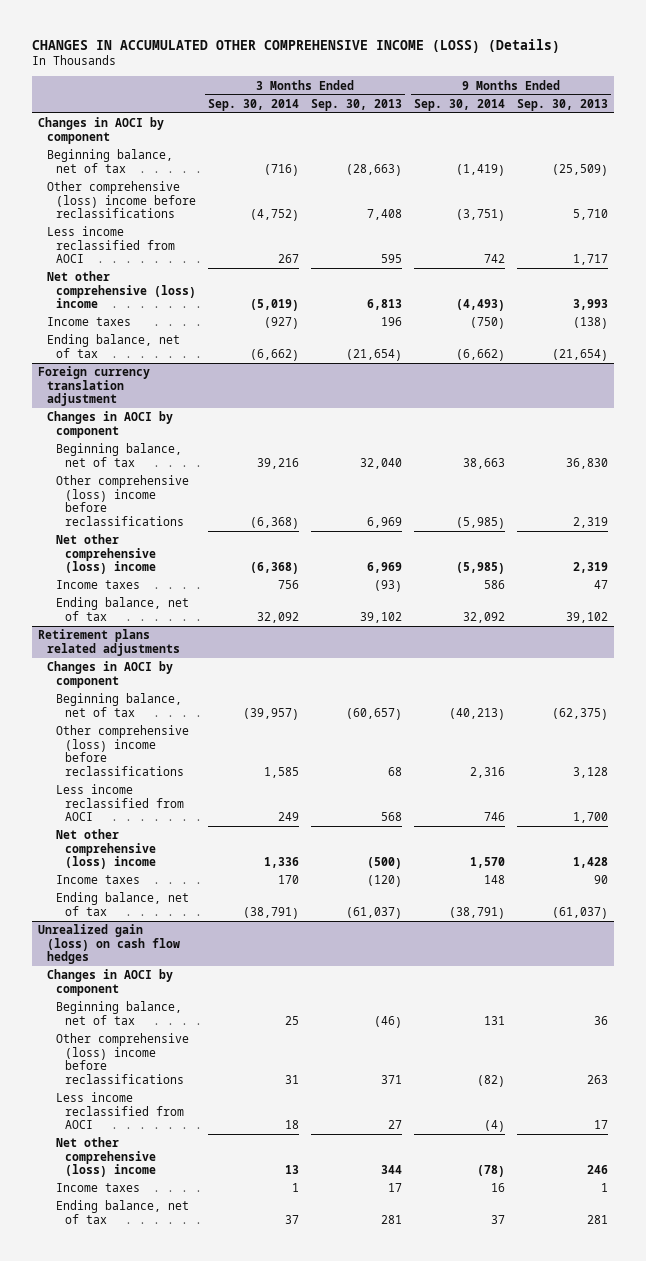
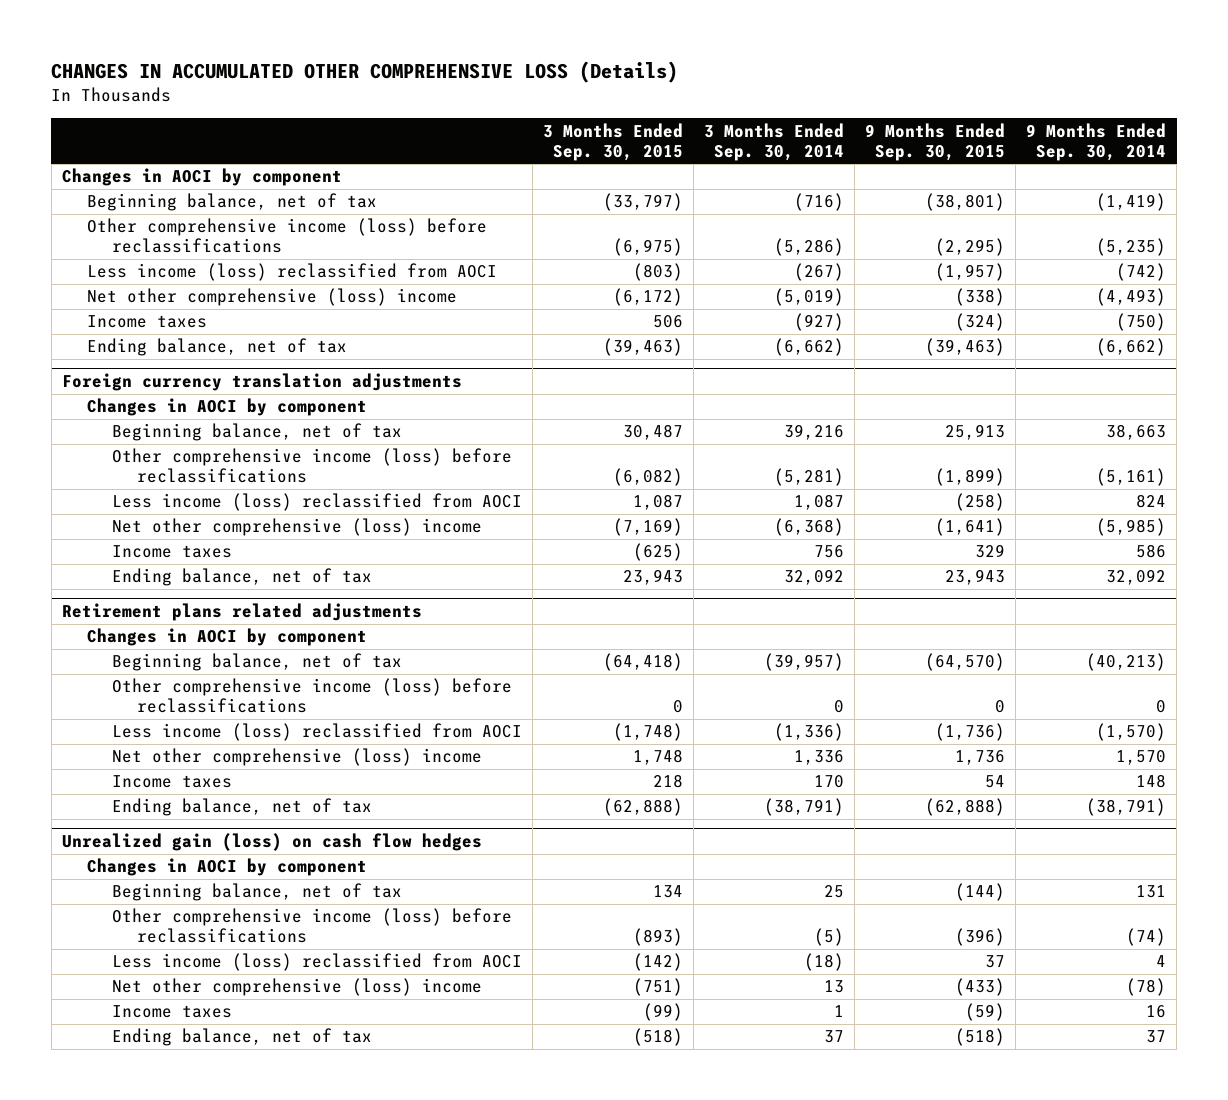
[32,38,561,53] CHANGES IN ACCUMULATED OTHER COMPREHENSIVE INCOME (LOSS) (Details) -> [51,60,679,83] CHANGES IN ACCUMULATED OTHER COMPREHENSIVE LOSS (Details)
[310,98,402,111] Sep. 30, 2013 -> none
[517,98,609,111] Sep. 30, 2013 -> none
none -> [543,122,684,161] 3 Months Ended Sep. 30, 2015
none -> [865,122,1006,161] 9 Months Ended Sep. 30, 2015
[46,181,196,219] Other comprehensive (loss) income before reclassifications -> [86,218,487,254] Other comprehensive income (loss) before reclassifications
[249,209,299,222] (4,752) -> [774,238,845,257] (5,286)
[456,209,506,222] (3,751) -> [1096,238,1167,257] (5,235)
[46,226,175,264] Less income reclassified from AOCI -> [86,263,497,282] Less income (loss) reclassified from AOCI
[277,254,299,264] 267 -> [794,263,845,282] (267)
[484,254,506,264] 742 -> [1116,263,1167,282] (742)
[38,366,151,407] Foreign currency translation adjustment -> [61,373,462,392] Foreign currency translation adjustments
[55,475,189,526] Other comprehensive (loss) income before reclassifications -> [112,448,513,484] Other comprehensive income (loss) before reclassifications
[249,516,299,529] (6,368) -> [774,468,845,487] (5,281)
[456,516,506,529] (5,985) -> [1096,468,1167,487] (5,161)
none -> [112,493,523,512] Less income (loss) reclassified from AOCI
[55,725,189,776] Other comprehensive (loss) income before reclassifications -> [112,678,513,714] Other comprehensive income (loss) before reclassifications
[263,766,299,778] 1,585 -> [834,700,845,714] 0
[470,766,506,778] 2,316 -> [1156,700,1167,714] 0
[55,784,184,822] Less income reclassified from AOCI -> [112,723,523,742] Less income (loss) reclassified from AOCI
[277,812,299,822] 249 -> [774,723,845,742] (1,336)
[484,812,506,822] 746 -> [1096,723,1167,742] (1,570)
[55,1033,189,1084] Other comprehensive (loss) income before reclassifications -> [112,908,513,944] Other comprehensive income (loss) before reclassifications
[284,1074,299,1084] 31 -> [814,928,845,947] (5)
[477,1074,506,1087] (82) -> [1126,928,1167,947] (74)
[55,1092,184,1130] Less income reclassified from AOCI -> [112,953,523,972] Less income (loss) reclassified from AOCI
[284,1120,299,1130] 18 -> [804,953,845,972] (18)
[484,1120,506,1133] (4) -> [1156,955,1167,968] 4

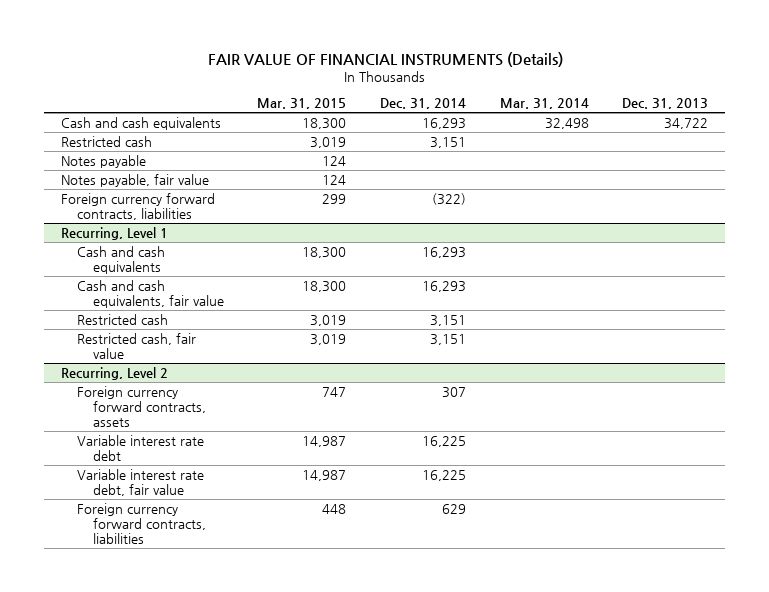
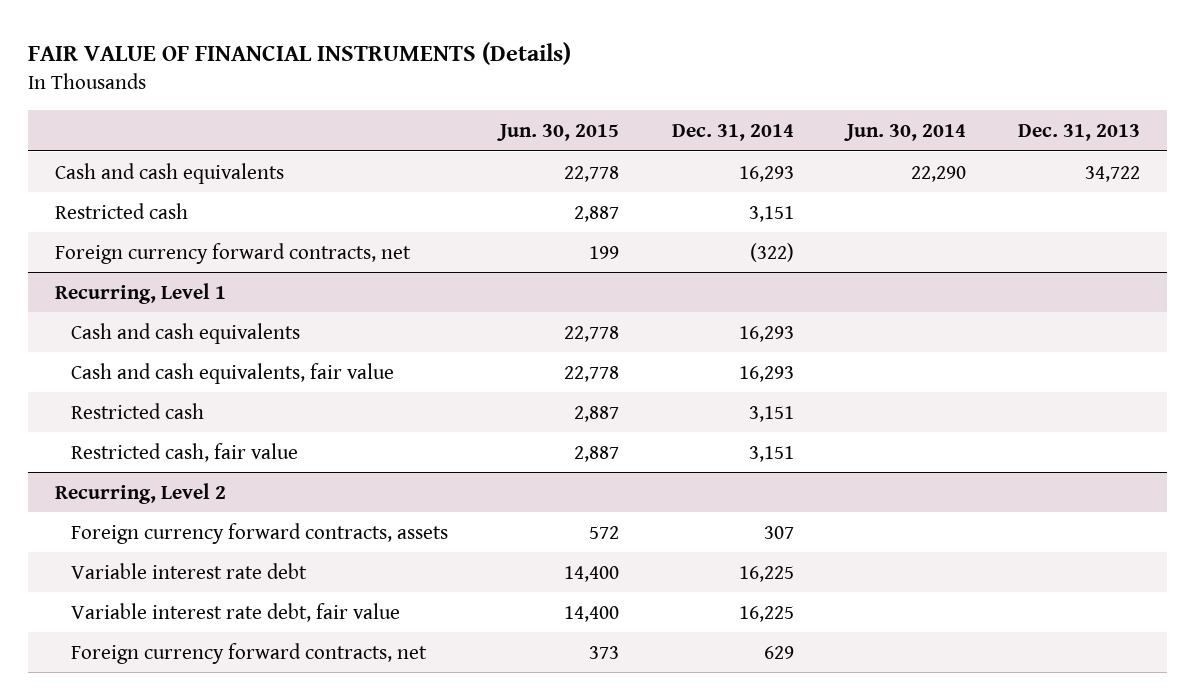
[257,98,347,110] Mar. 31, 2015 -> none
[499,98,589,110] Mar. 31, 2014 -> none
none -> [497,124,620,142] Jun. 30, 2015
none -> [843,124,966,142] Jun. 30, 2014
[60,154,146,168] Notes payable -> none
[60,173,209,187] Notes payable, fair value -> none
[60,192,215,220] Foreign currency forward contracts, liabilities -> [54,242,411,264] Foreign currency forward contracts, net
[76,502,206,544] Foreign currency forward contracts, liabilities -> [70,642,427,664] Foreign currency forward contracts, net

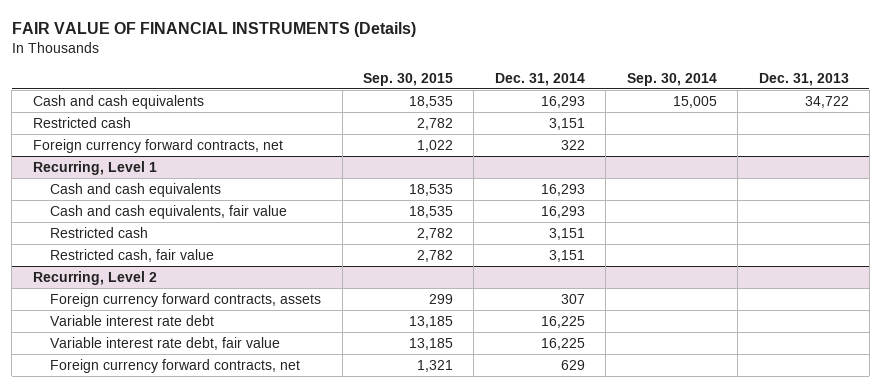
[497,124,620,142] Jun. 30, 2015 -> none
[843,124,966,142] Jun. 30, 2014 -> none
none -> [363,72,454,86] Sep. 30, 2015
none -> [626,72,717,86] Sep. 30, 2014
[749,242,794,262] (322) -> [560,139,585,150] 322

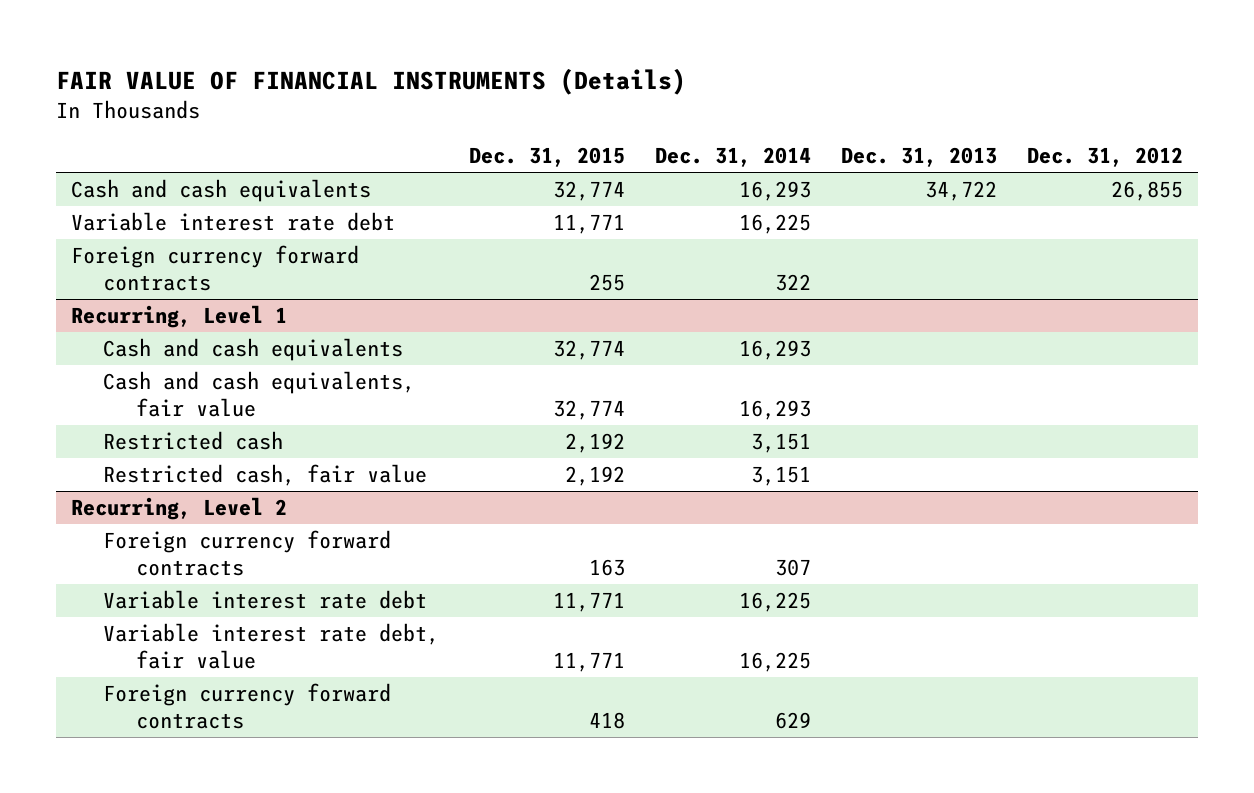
[363,72,454,86] Sep. 30, 2015 -> none
[626,72,717,86] Sep. 30, 2014 -> none
none -> [469,147,626,168] Dec. 31, 2015
none -> [1026,147,1183,168] Dec. 31, 2012
[32,116,131,128] Restricted cash -> none
none -> [70,211,395,231] Variable interest rate debt
[32,138,283,153] Foreign currency forward contracts, net -> [70,244,359,291] Foreign currency forward contracts
[50,292,322,307] Foreign currency forward contracts, assets -> [103,529,392,576] Foreign currency forward contracts
[50,358,301,373] Foreign currency forward contracts, net -> [103,682,392,729] Foreign currency forward contracts

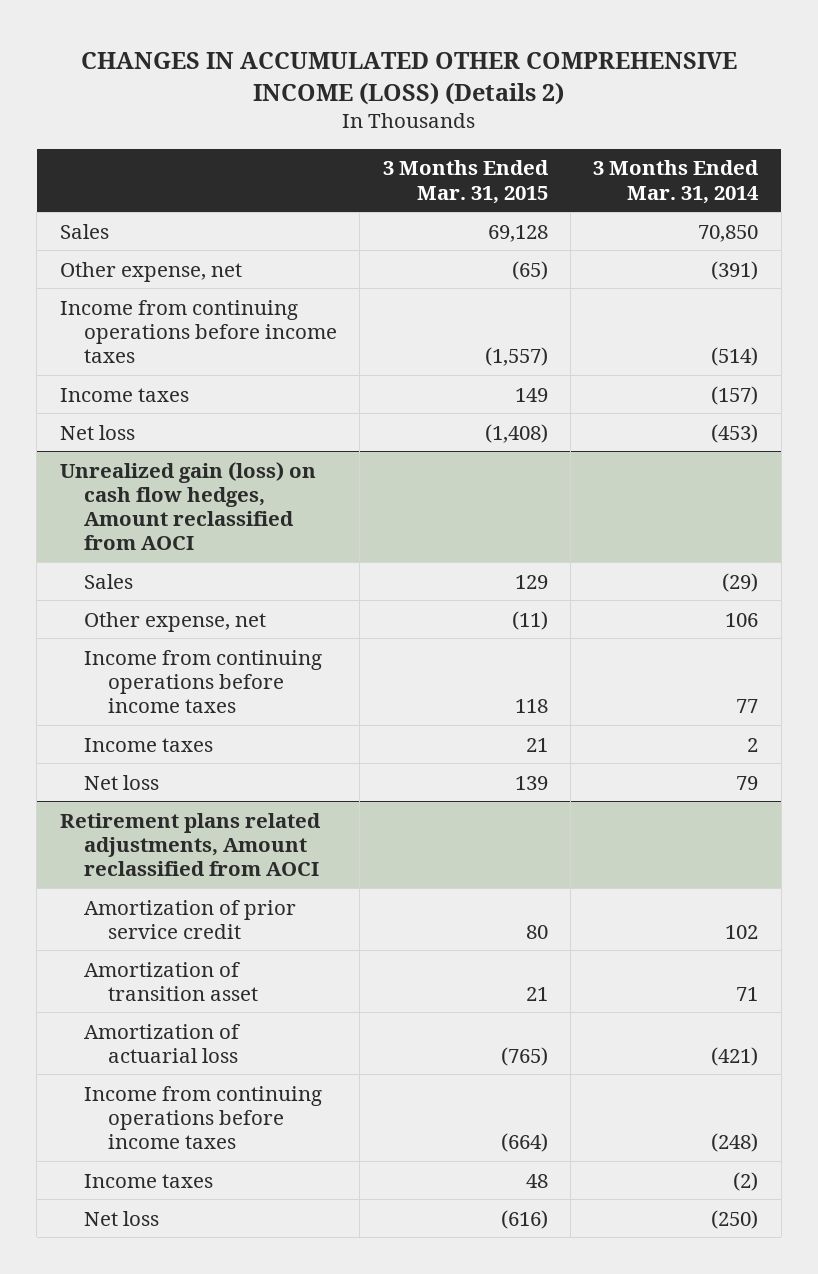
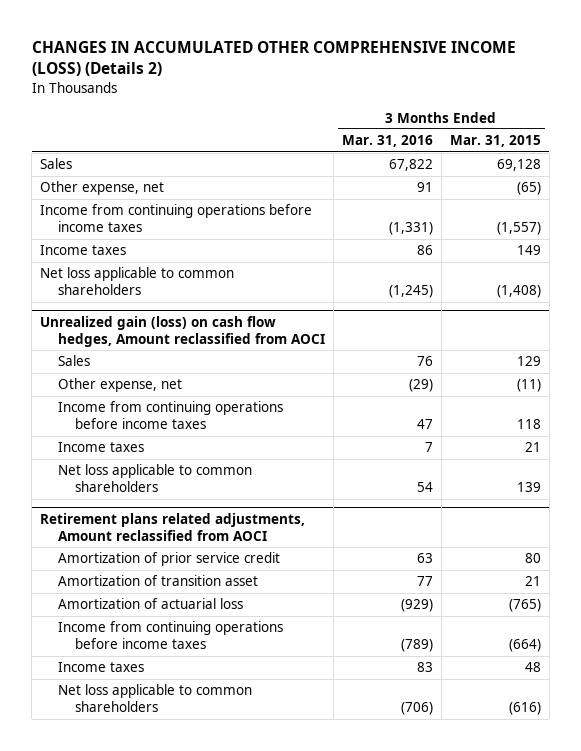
[593,160,760,204] 3 Months Ended Mar. 31, 2014 -> none
none -> [341,135,433,148] Mar. 31, 2016
[59,424,135,440] Net loss -> [40,267,235,296] Net loss applicable to common shareholders
[83,774,159,790] Net loss -> [57,464,252,493] Net loss applicable to common shareholders
[83,1210,159,1226] Net loss -> [57,684,252,713] Net loss applicable to common shareholders

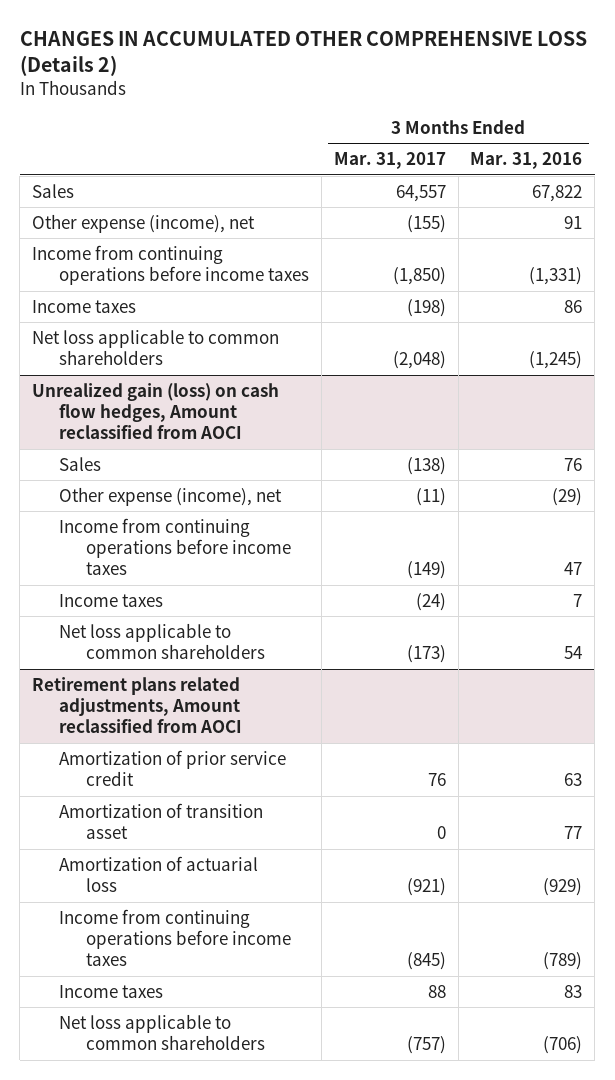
[31,40,516,77] CHANGES IN ACCUMULATED OTHER COMPREHENSIVE INCOME (LOSS) (Details 2) -> [19,30,587,77] CHANGES IN ACCUMULATED OTHER COMPREHENSIVE LOSS (Details 2)
[449,135,541,148] Mar. 31, 2015 -> none
none -> [333,152,446,170] Mar. 31, 2017
[40,181,165,196] Other expense, net -> [32,213,256,233] Other expense (income), net
[57,378,182,393] Other expense, net -> [58,486,282,506] Other expense (income), net

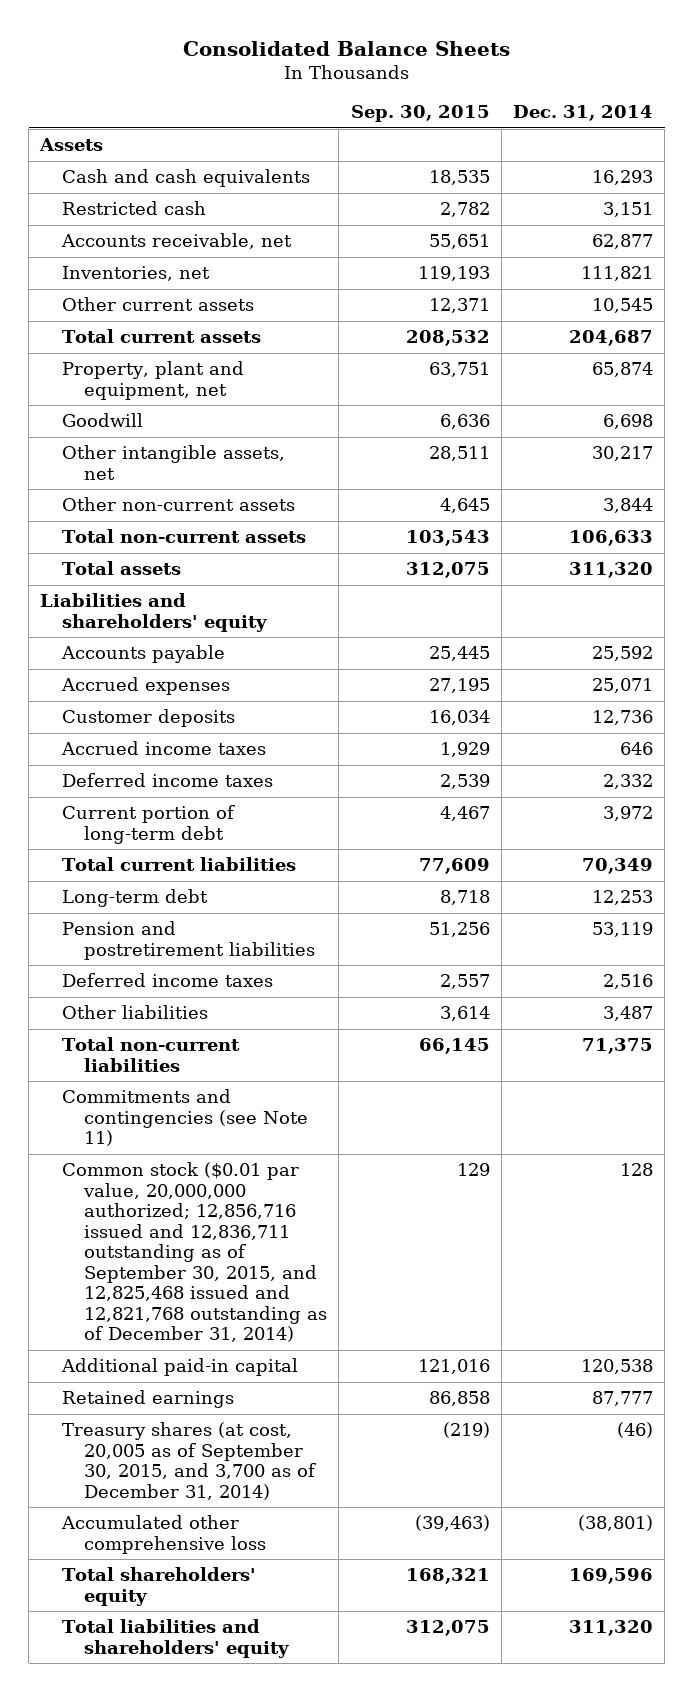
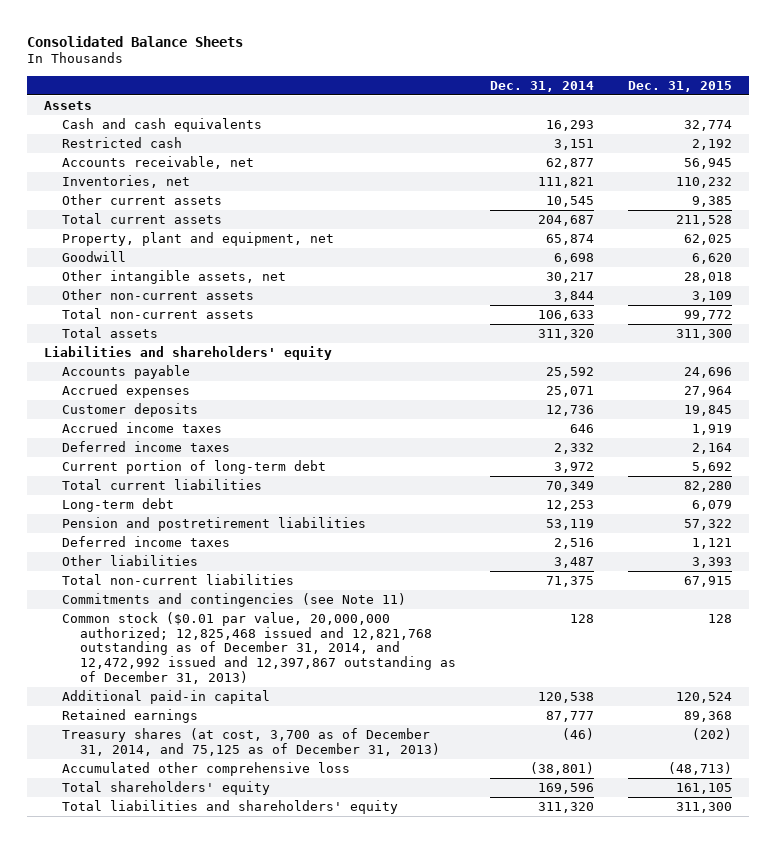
[350,105,490,123] Sep. 30, 2015 -> none
none -> [628,80,733,92] Dec. 31, 2015
[62,1162,328,1343] Common stock ($0.01 par value, 20,000,000 authorized; 12,856,716 issued and 12,836,711 outstanding as of September 30, 2015, and 12,825,468 issued and 12,821,768 outstanding as of December 31, 2014) -> [62,612,457,684] Common stock ($0.01 par value, 20,000,000 authorized; 12,825,468 issued and 12,821,768 outstanding as of December 31, 2014, and 12,472,992 issued and 12,397,867 outstanding as of December 31, 2013)
[62,1422,317,1500] Treasury shares (at cost, 20,005 as of September 30, 2015, and 3,700 as of December 31, 2014) -> [62,728,441,756] Treasury shares (at cost, 3,700 as of December 31, 2014, and 75,125 as of December 31, 2013)

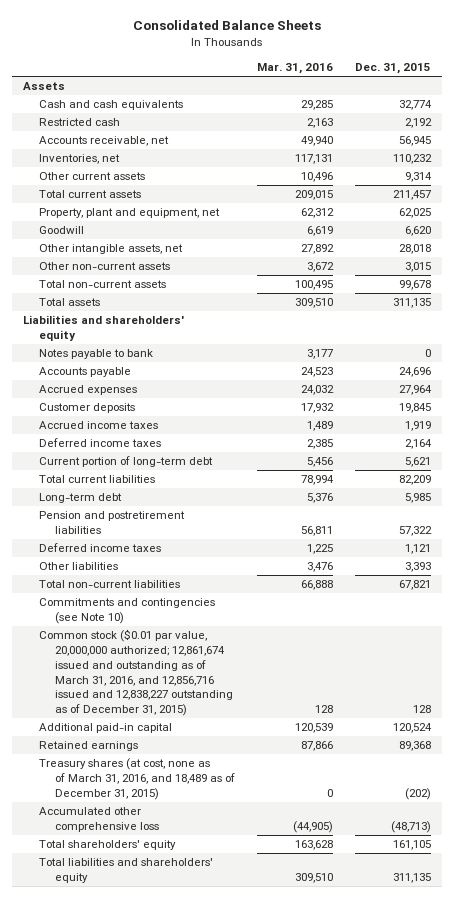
[490,80,595,92] Dec. 31, 2014 -> none
none -> [257,62,334,74] Mar. 31, 2016
[692,196,733,208] 9,385 -> [405,172,433,183] 9,314
[676,215,733,227] 211,528 -> [393,190,432,201] 211,457
[692,291,733,303] 3,109 -> [405,262,432,273] 3,015
[684,310,733,322] 99,772 -> [399,280,432,291] 99,678
[676,329,733,341] 311,300 -> [393,298,432,309] 311,135
none -> [39,349,154,360] Notes payable to bank
[692,462,733,474] 5,692 -> [405,457,432,468] 5,621
[684,481,733,493] 82,280 -> [399,475,432,486] 82,209
[692,500,733,512] 6,079 -> [405,493,432,504] 5,985
[684,576,733,588] 67,915 -> [399,580,432,591] 67,821
[62,593,407,608] Commitments and contingencies (see Note 11) -> [39,598,216,625] Commitments and contingencies (see Note 10)
[62,612,457,684] Common stock ($0.01 par value, 20,000,000 authorized; 12,825,468 issued and 12,821,768 outstanding as of December 31, 2014, and 12,472,992 issued and 12,397,867 outstanding as of December 31, 2013) -> [39,629,234,717] Common stock ($0.01 par value, 20,000,000 authorized; 12,861,674 issued and outstanding as of March 31, 2016, and 12,856,716 issued and 12,838,227 outstanding as of December 31, 2015)
[62,728,441,756] Treasury shares (at cost, 3,700 as of December 31, 2014, and 75,125 as of December 31, 2013) -> [39,758,236,800] Treasury shares (at cost, none as of March 31, 2016, and 18,489 as of December 31, 2015)
[676,802,733,814] 311,300 -> [393,873,432,884] 311,135

